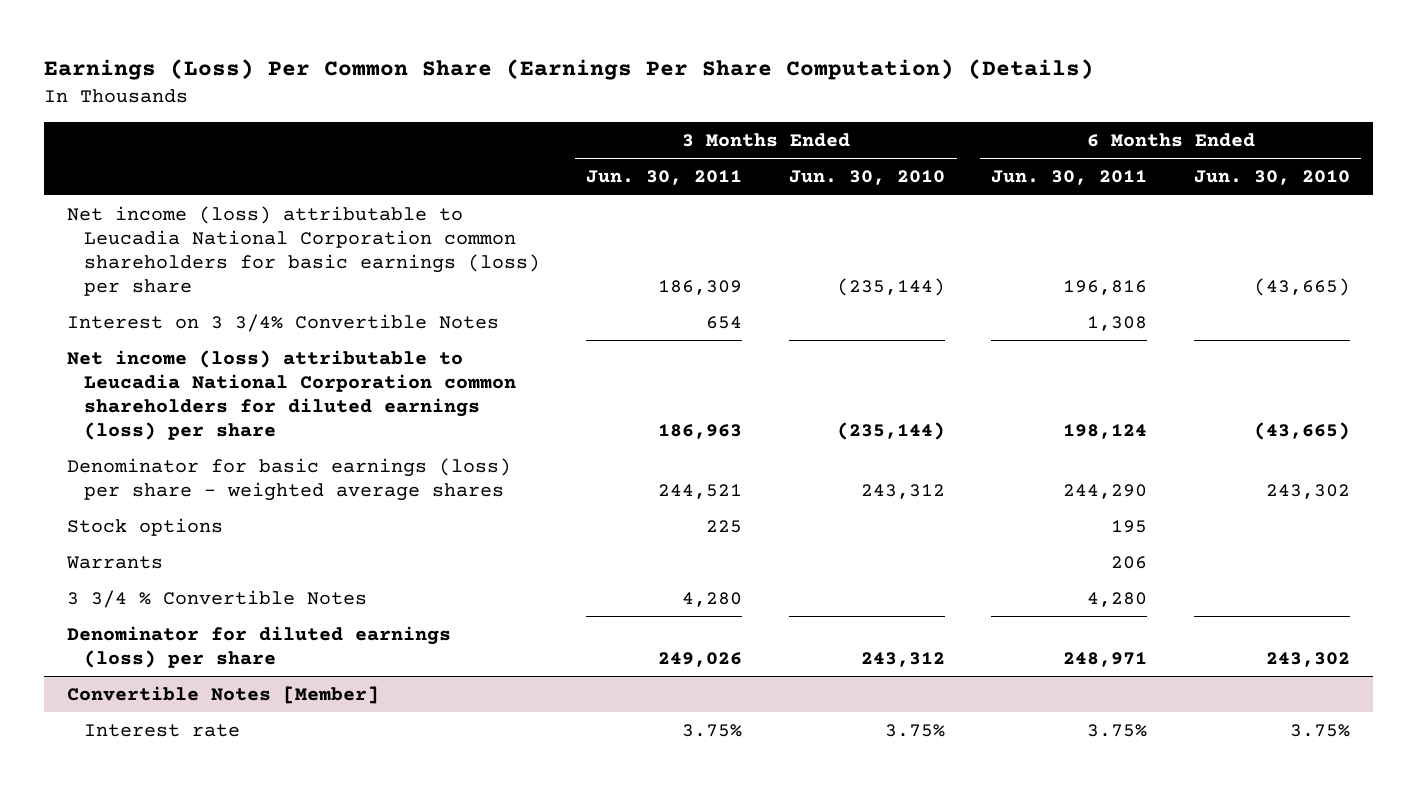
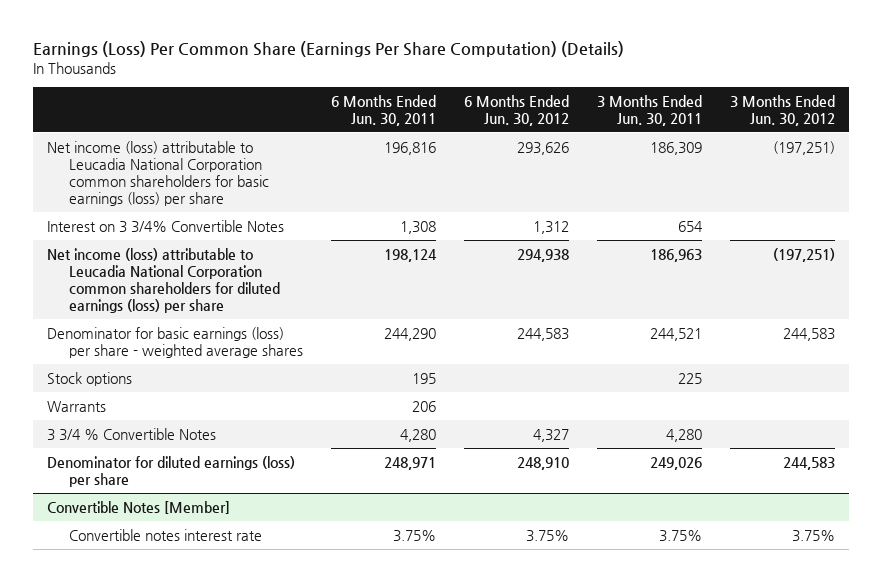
[788,170,945,186] Jun. 30, 2010 -> none
[1193,170,1350,186] Jun. 30, 2010 -> none
none -> [463,94,569,126] 6 Months Ended Jun. 30, 2012
none -> [729,94,835,126] 3 Months Ended Jun. 30, 2012
[83,723,240,737] Interest rate -> [68,528,262,541] Convertible notes interest rate

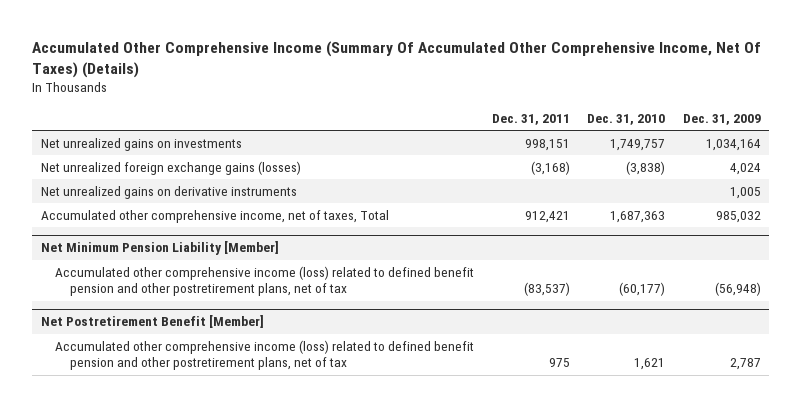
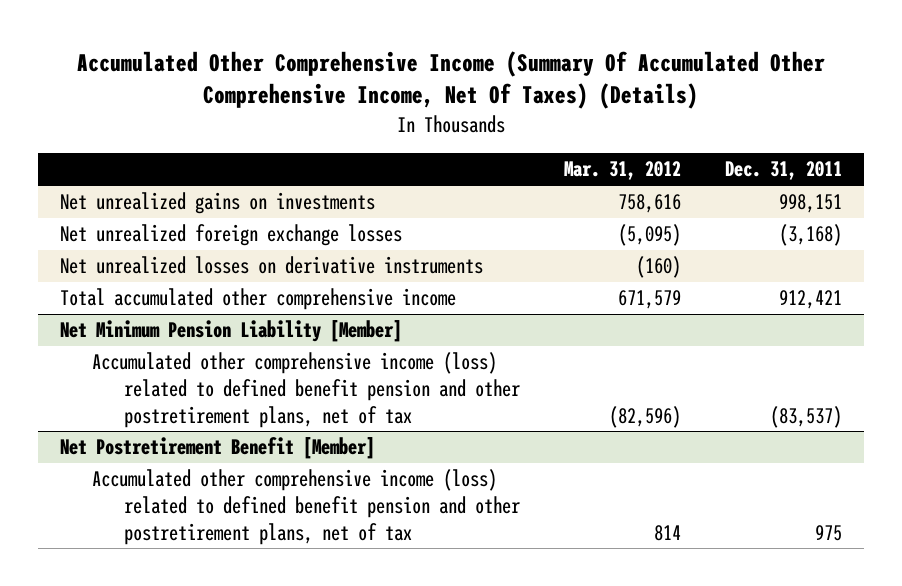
[587,114,666,126] Dec. 31, 2010 -> none
[682,114,761,126] Dec. 31, 2009 -> none
none -> [563,161,681,181] Mar. 31, 2012
[40,161,301,176] Net unrealized foreign exchange gains (losses) -> [59,224,402,247] Net unrealized foreign exchange losses
[40,186,297,200] Net unrealized gains on derivative instruments -> [59,256,483,275] Net unrealized losses on derivative instruments
[40,210,389,224] Accumulated other comprehensive income, net of taxes, Total -> [59,288,456,311] Total accumulated other comprehensive income

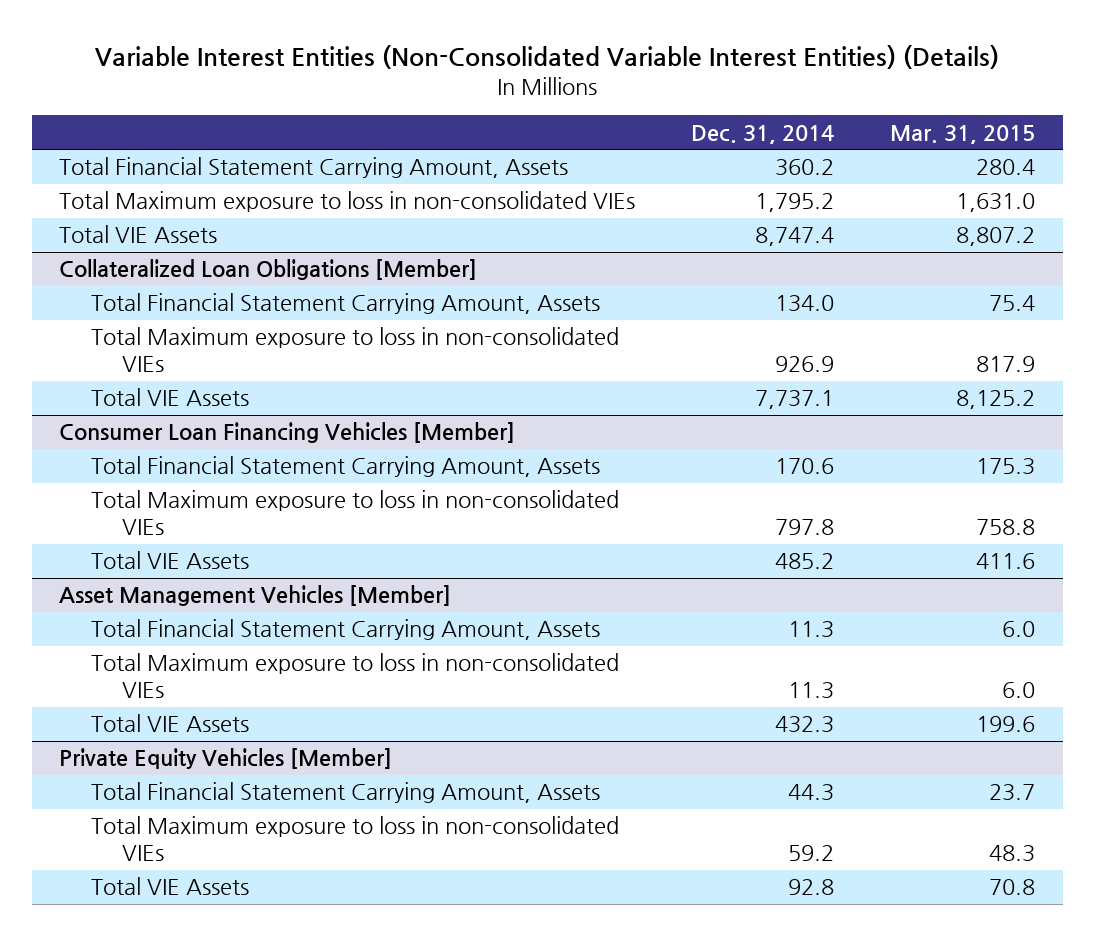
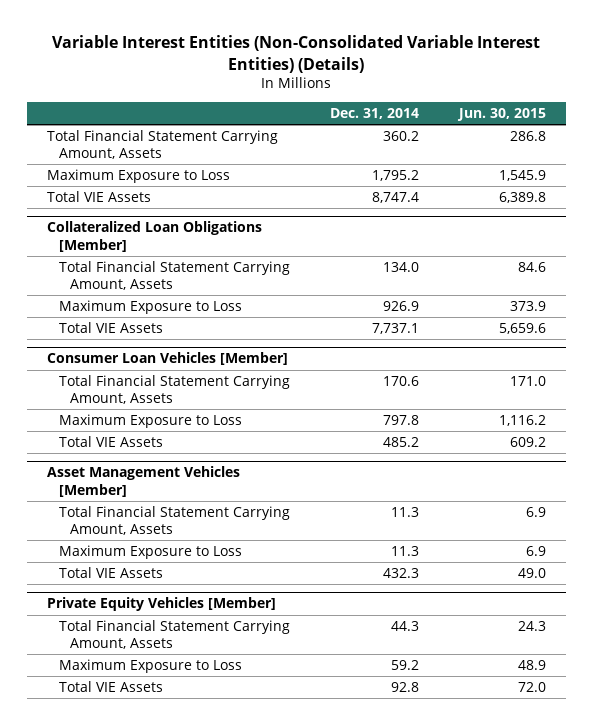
[889,124,1035,144] Mar. 31, 2015 -> none
none -> [456,108,546,122] Jun. 30, 2015
[59,191,636,213] Total Maximum exposure to loss in non-consolidated VIEs -> [46,168,230,183] Maximum Exposure to Loss
[90,327,619,373] Total Maximum exposure to loss in non-consolidated VIEs -> [58,299,242,314] Maximum Exposure to Loss
[59,422,516,444] Consumer Loan Financing Vehicles [Member] -> [46,352,288,366] Consumer Loan Vehicles [Member]
[90,490,619,536] Total Maximum exposure to loss in non-consolidated VIEs -> [58,413,242,428] Maximum Exposure to Loss
[90,653,619,699] Total Maximum exposure to loss in non-consolidated VIEs -> [58,544,242,559] Maximum Exposure to Loss
[90,816,619,862] Total Maximum exposure to loss in non-consolidated VIEs -> [58,658,242,673] Maximum Exposure to Loss

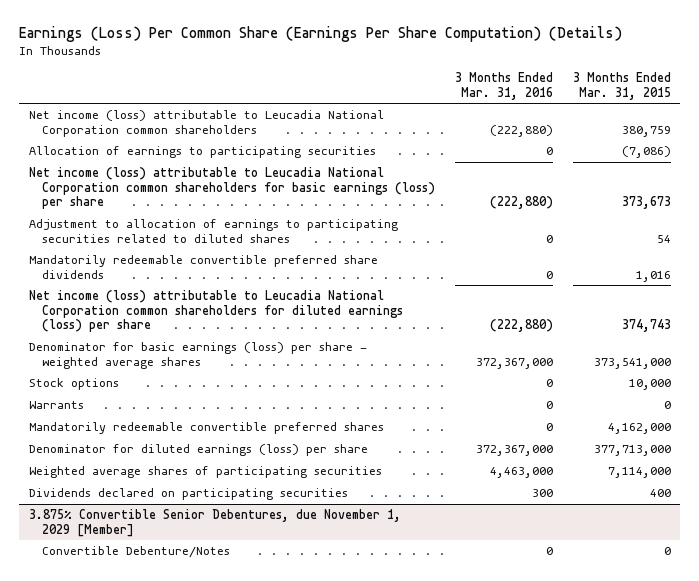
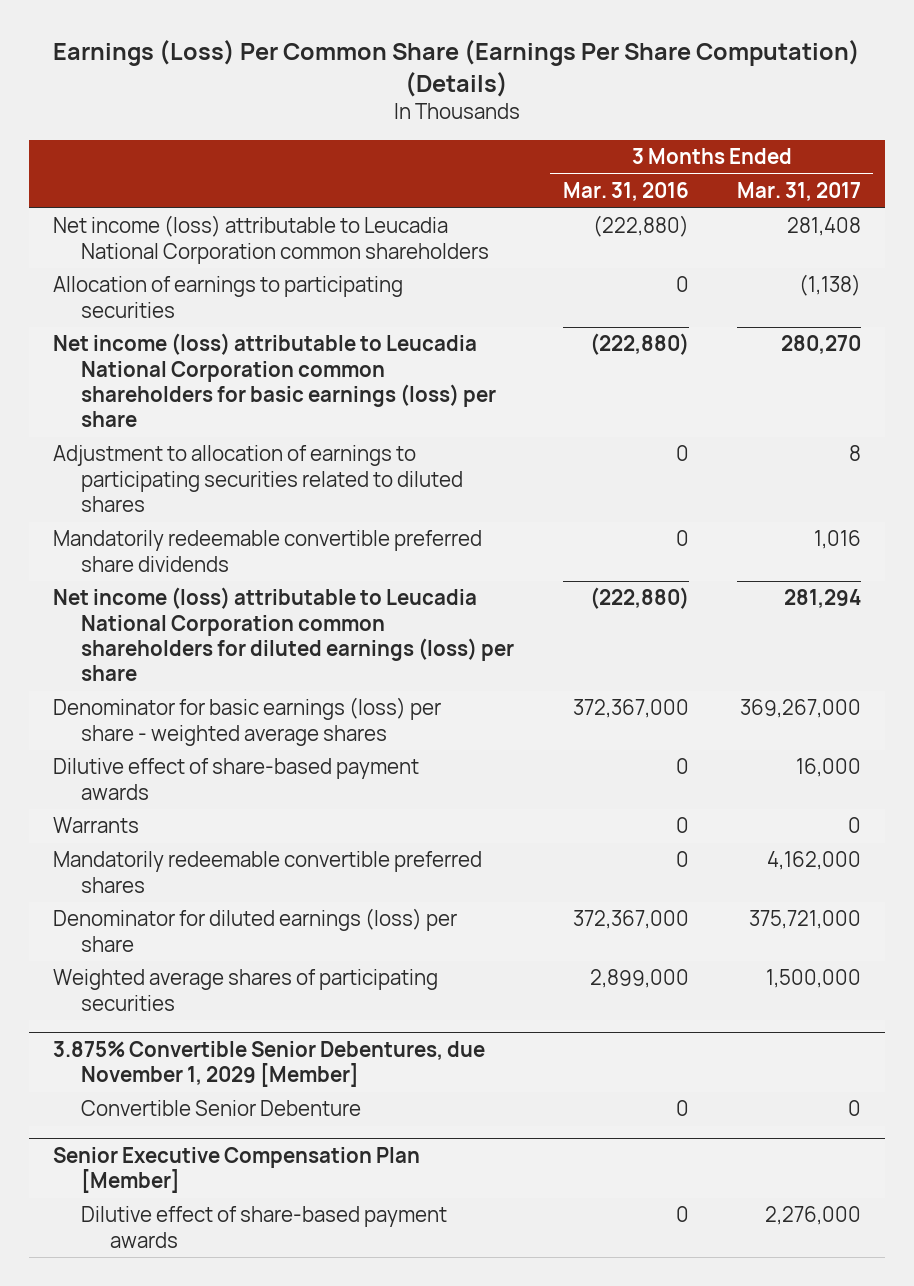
[572,72,671,100] 3 Months Ended Mar. 31, 2015 -> none
none -> [736,182,861,202] Mar. 31, 2017
[28,378,119,391] Stock options -> [53,758,420,800] Dilutive effect of share-based payment awards
[28,488,348,501] Dividends declared on participating securities -> none
[489,467,553,479] 4,463,000 -> [589,969,689,989] 2,899,000
[42,546,231,559] Convertible Debenture/Notes -> [81,1100,362,1117] Convertible Senior Debenture
none -> [53,1147,421,1194] Senior Executive Compensation Plan [Member]
none -> [81,1206,448,1248] Dilutive effect of share-based payment awards

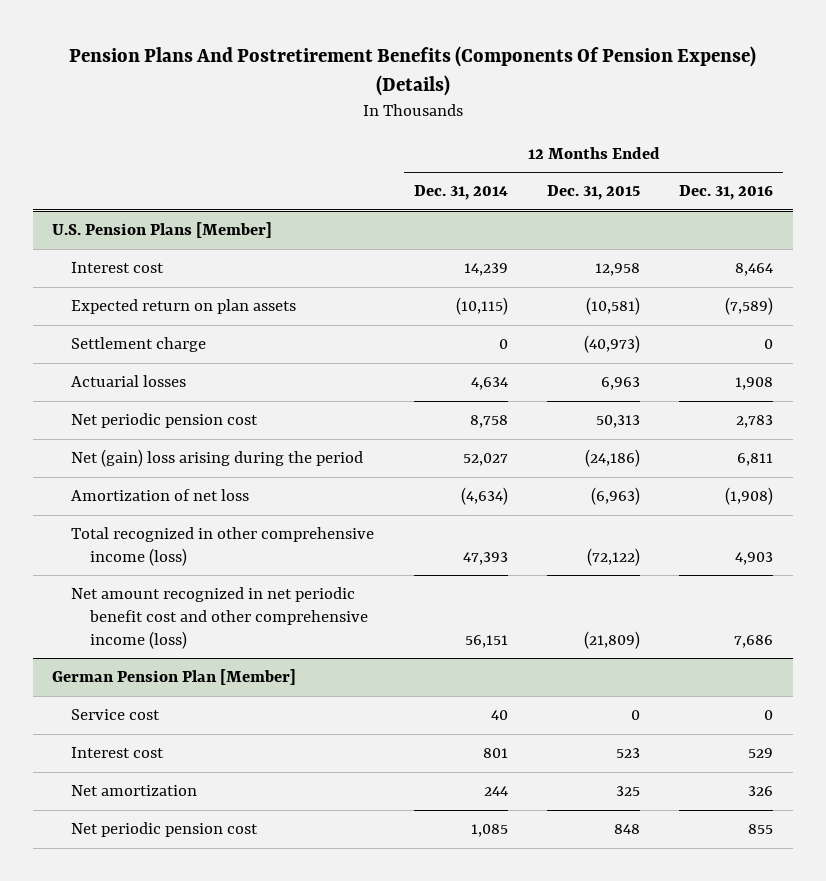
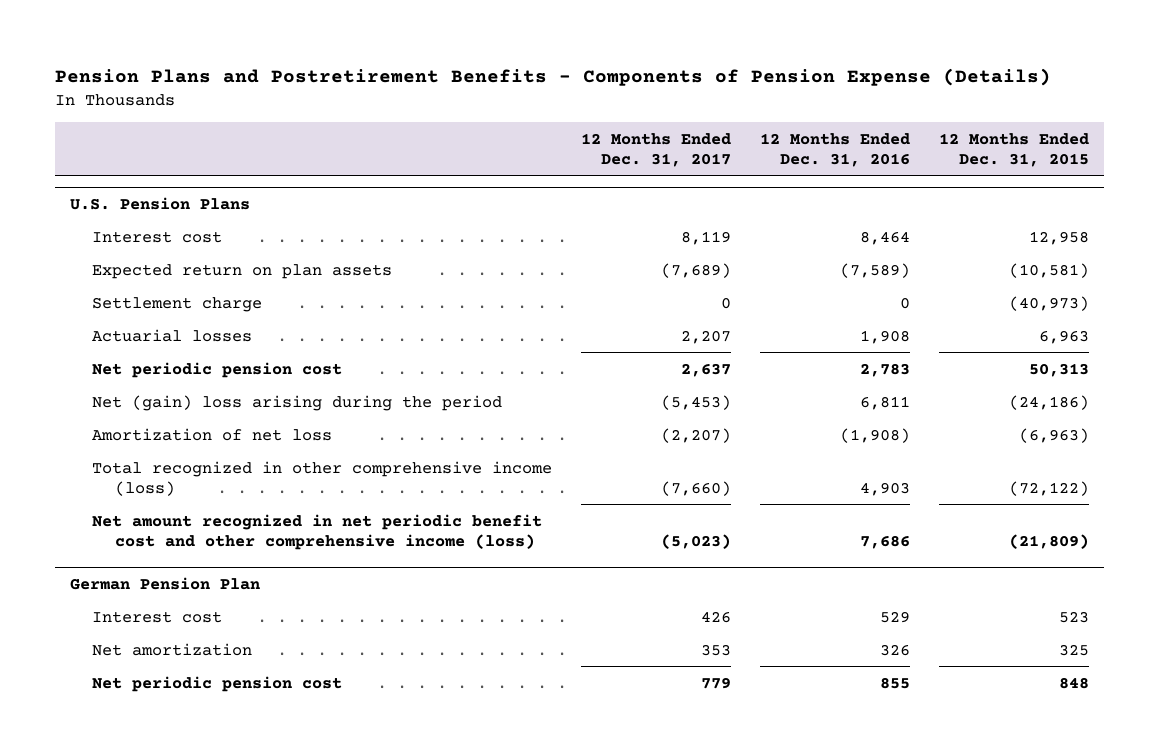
[68,45,756,96] Pension Plans And Postretirement Benefits (Components Of Pension Expense) (Details) -> [55,68,1052,87] Pension Plans and Postretirement Benefits - Components of Pension Expense (Details)
[413,185,508,201] Dec. 31, 2014 -> none
none -> [581,132,732,167] 12 Months Ended Dec. 31, 2017
[52,222,273,239] U.S. Pension Plans [Member] -> [69,196,250,210] U.S. Pension Plans
[71,709,161,721] Service cost -> none
[52,669,297,686] German Pension Plan [Member] -> [69,576,260,590] German Pension Plan

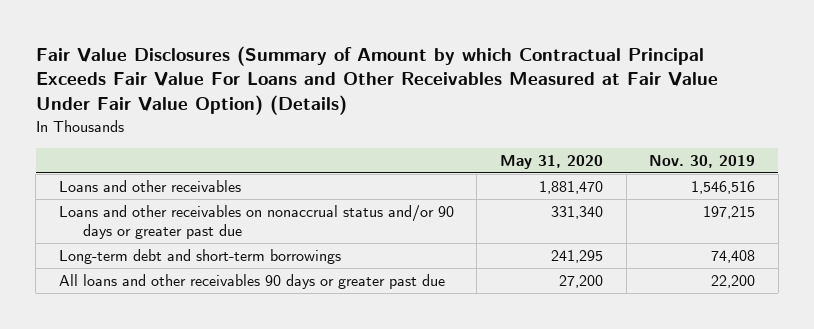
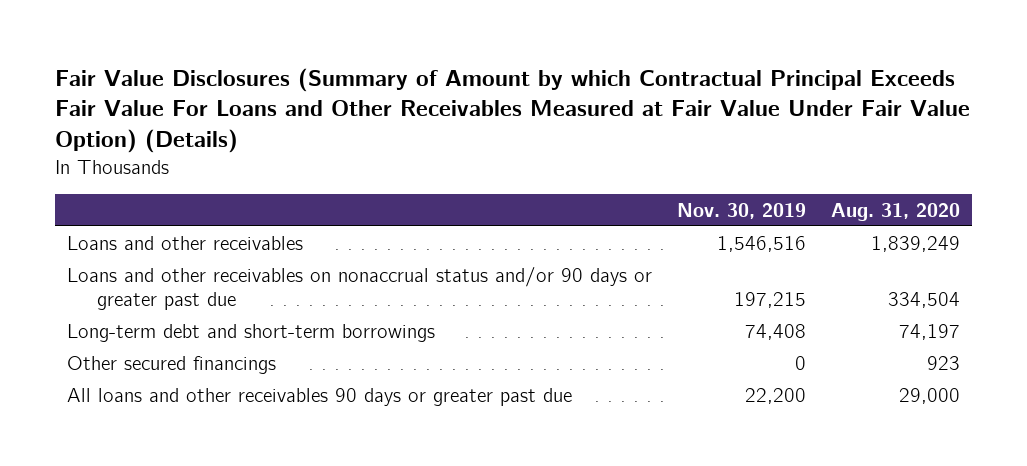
[499,154,603,169] May 31, 2020 -> none
none -> [830,202,960,221] Aug. 31, 2020
none -> [67,355,277,374] Other secured financings

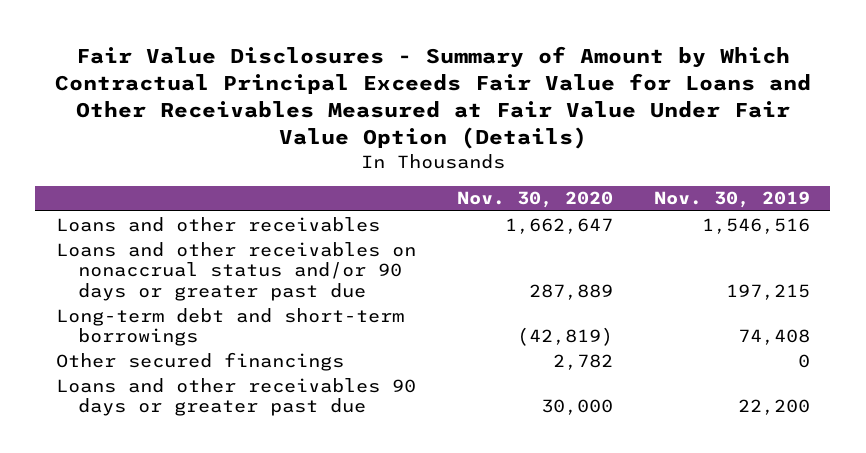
[54,67,970,154] Fair Value Disclosures (Summary of Amount by which Contractual Principal Exceeds Fair Value For Loans and Other Receivables Measured at Fair Value Under Fair Value Option) (Details) -> [54,45,811,150] Fair Value Disclosures - Summary of Amount by Which Contractual Principal Exceeds Fair Value for Loans and Other Receivables Measured at Fair Value Under Fair Value Option (Details)
[830,202,960,221] Aug. 31, 2020 -> none
none -> [456,191,613,209] Nov. 30, 2020
[67,387,573,406] All loans and other receivables 90 days or greater past due -> [55,377,416,417] Loans and other receivables 90 days or greater past due

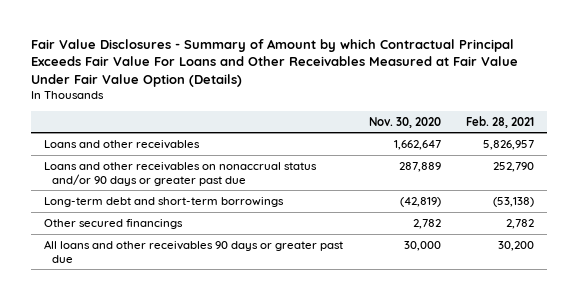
[54,45,811,150] Fair Value Disclosures - Summary of Amount by Which Contractual Principal Exceeds Fair Value for Loans and Other Receivables Measured at Fair Value Under Fair Value Option (Details) -> [31,38,519,88] Fair Value Disclosures - Summary of Amount by which Contractual Principal Exceeds Fair Value For Loans and Other Receivables Measured at Fair Value Under Fair Value Option (Details)
[653,191,810,209] Nov. 30, 2019 -> none
none -> [466,115,535,128] Feb. 28, 2021
[55,377,416,417] Loans and other receivables 90 days or greater past due -> [43,239,343,263] All loans and other receivables 90 days or greater past due

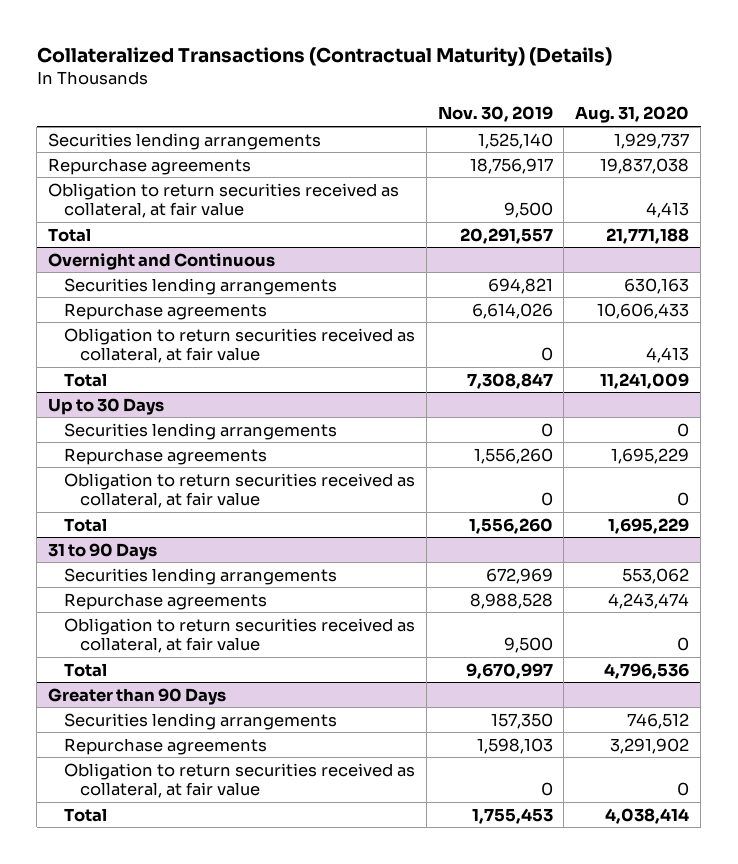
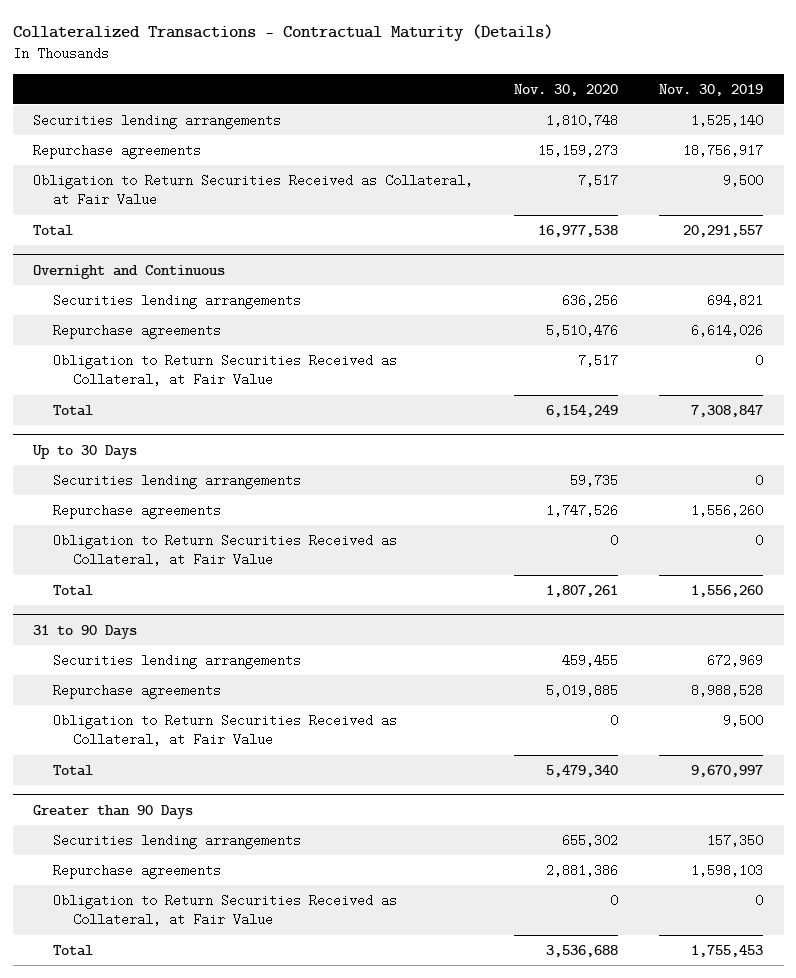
[36,47,612,68] Collateralized Transactions (Contractual Maturity) (Details) -> [12,24,553,42] Collateralized Transactions - Contractual Maturity (Details)
[575,106,690,124] Aug. 31, 2020 -> none
none -> [514,83,619,96] Nov. 30, 2020
[48,182,400,218] Obligation to return securities received as collateral, at fair value -> [33,173,474,207] Obligation to Return Securities Received as Collateral, at Fair Value
[64,327,416,363] Obligation to return securities received as collateral, at fair value -> [52,353,397,387] Obligation to Return Securities Received as Collateral, at Fair Value
[64,472,416,508] Obligation to return securities received as collateral, at fair value -> [52,533,397,567] Obligation to Return Securities Received as Collateral, at Fair Value
[64,617,416,653] Obligation to return securities received as collateral, at fair value -> [52,713,397,747] Obligation to Return Securities Received as Collateral, at Fair Value
[64,762,416,798] Obligation to return securities received as collateral, at fair value -> [52,893,397,927] Obligation to Return Securities Received as Collateral, at Fair Value

